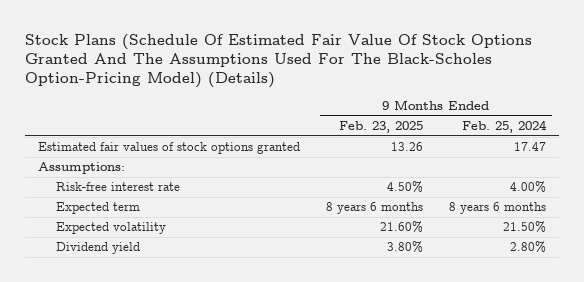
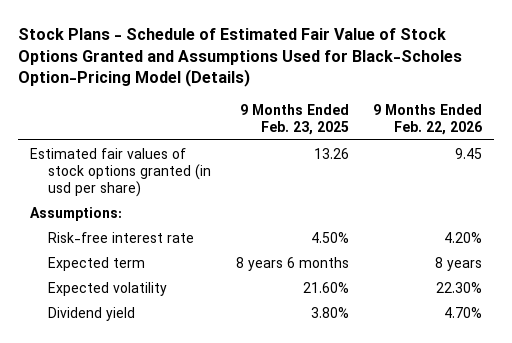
[25,33,533,89] Stock Plans (Schedule Of Estimated Fair Value Of Stock Options Granted And The Assumptions Used For The Black-Scholes Option-Pricing Model) (Details) -> [18,27,463,88] Stock Plans - Schedule of Estimated Fair Value of Stock Options Granted and Assumptions Used for Black-Scholes Option-Pricing Model (Details)
[461,120,547,134] Feb. 25, 2024 -> none
none -> [373,103,483,136] 9 Months Ended Feb. 22, 2026
[38,142,301,155] Estimated fair values of stock options granted -> [30,147,212,197] Estimated fair values of stock options granted (in usd per share)

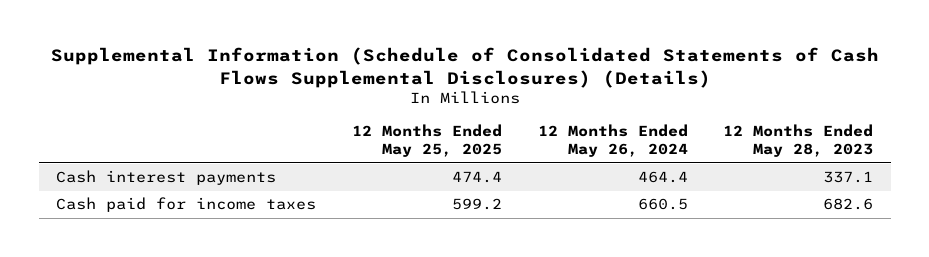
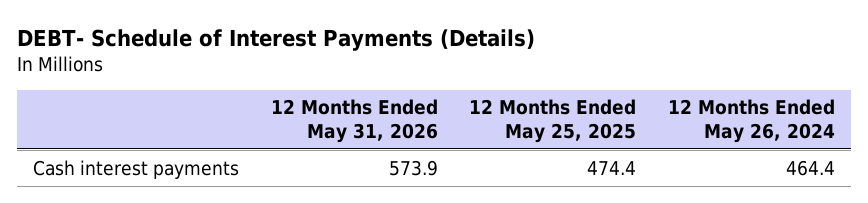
[50,47,879,88] Supplemental Information (Schedule of Consolidated Statements of Cash Flows Supplemental Disclosures) (Details) -> [16,28,535,51] DEBT- Schedule of Interest Payments (Details)
[723,124,874,158] 12 Months Ended May 28, 2023 -> none
none -> [270,99,438,143] 12 Months Ended May 31, 2026
[56,197,317,213] Cash paid for income taxes -> none

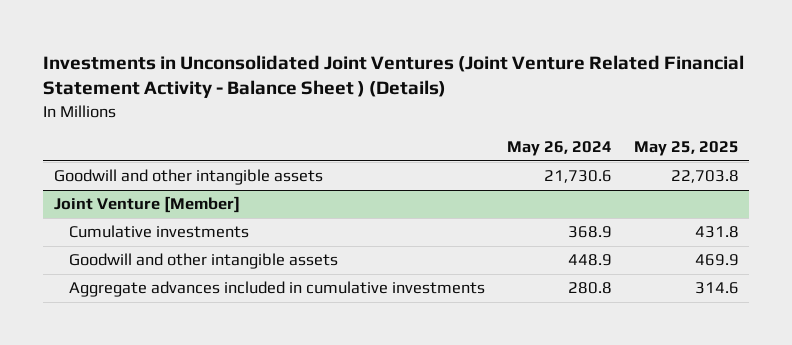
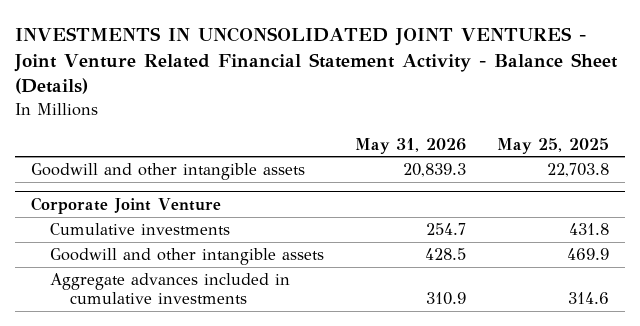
[42,54,744,99] Investments in Unconsolidated Joint Ventures (Joint Venture Related Financial Statement Activity - Balance Sheet ) (Details) -> [14,26,619,95] INVESTMENTS IN UNCONSOLIDATED JOINT VENTURES - Joint Venture Related Financial Statement Activity - Balance Sheet (Details)
[506,141,612,157] May 26, 2024 -> none
none -> [355,137,467,154] May 31, 2026
[53,196,240,214] Joint Venture [Member] -> [30,196,221,214] Corporate Joint Venture

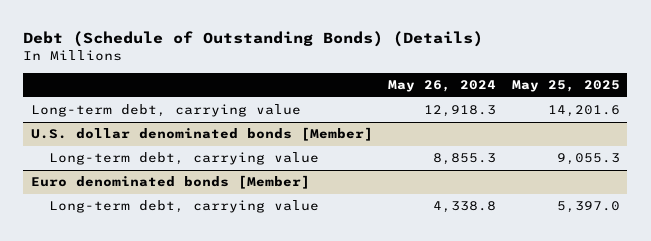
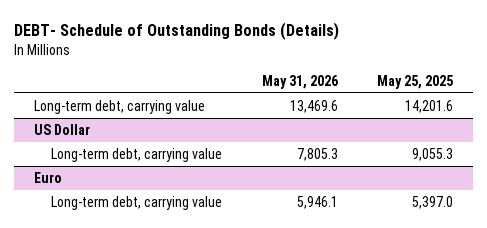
[23,30,484,47] Debt (Schedule of Outstanding Bonds) (Details) -> [14,22,340,41] DEBT- Schedule of Outstanding Bonds (Details)
[388,80,497,93] May 26, 2024 -> none
none -> [261,74,338,89] May 31, 2026
[30,127,373,142] U.S. dollar denominated bonds [Member] -> [34,123,91,135] US Dollar
[30,175,310,190] Euro denominated bonds [Member] -> [34,171,63,183] Euro

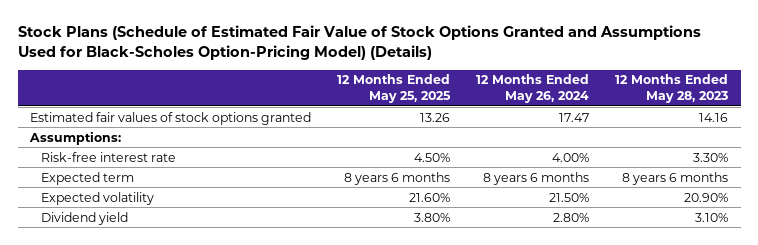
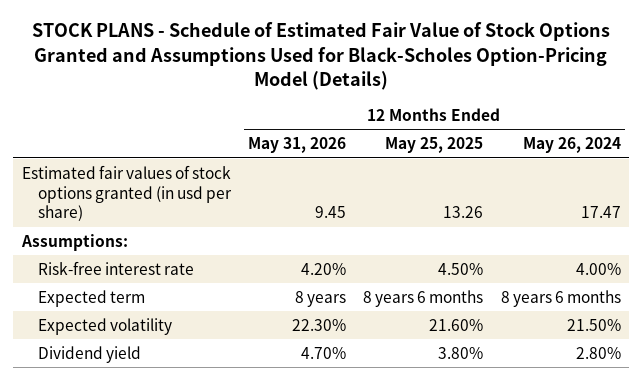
[17,25,701,60] Stock Plans (Schedule of Estimated Fair Value of Stock Options Granted and Assumptions Used for Black-Scholes Option-Pricing Model) (Details) -> [32,22,611,90] STOCK PLANS - Schedule of Estimated Fair Value of Stock Options Granted and Assumptions Used for Black-Scholes Option-Pricing Model (Details)
[614,74,728,104] 12 Months Ended May 28, 2023 -> none
none -> [248,137,347,154] May 31, 2026
[30,111,312,125] Estimated fair values of stock options granted -> [21,164,232,222] Estimated fair values of stock options granted (in usd per share)

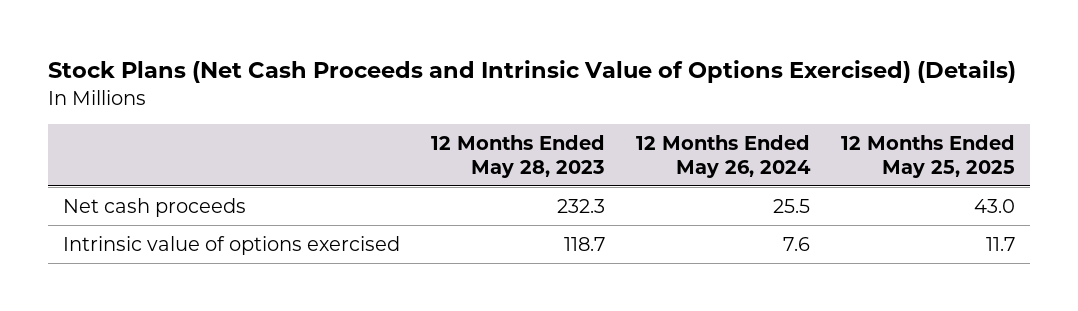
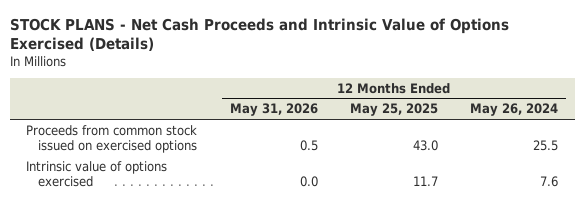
[47,60,1016,84] Stock Plans (Net Cash Proceeds and Intrinsic Value of Options Exercised) (Details) -> [10,17,510,51] STOCK PLANS - Net Cash Proceeds and Intrinsic Value of Options Exercised (Details)
[431,135,606,178] 12 Months Ended May 28, 2023 -> none
none -> [229,103,318,117] May 31, 2026
[63,197,247,217] Net cash proceeds -> [26,124,198,154] Proceeds from common stock issued on exercised options

